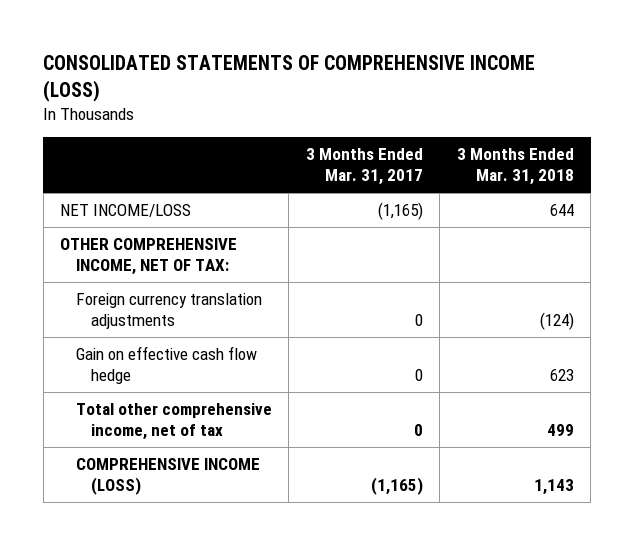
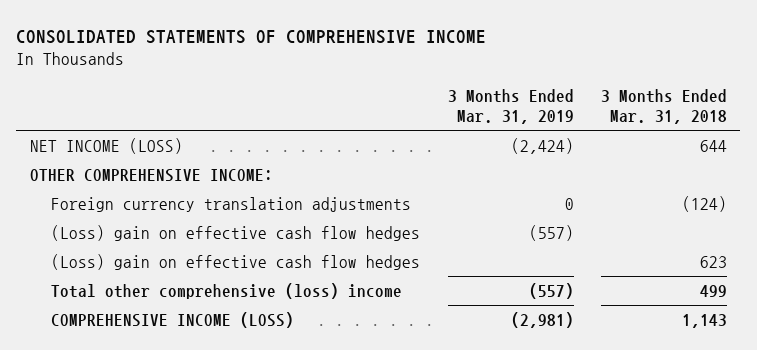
[43,54,536,102] CONSOLIDATED STATEMENTS OF COMPREHENSIVE INCOME (LOSS) -> [16,29,487,44] CONSOLIDATED STATEMENTS OF COMPREHENSIVE INCOME
[305,148,423,186] 3 Months Ended Mar. 31, 2017 -> none
none -> [447,88,574,124] 3 Months Ended Mar. 31, 2019
[60,204,192,218] NET INCOME/LOSS -> [29,137,183,154] NET INCOME (LOSS)
[60,238,238,276] OTHER COMPREHENSIVE INCOME, NET OF TAX: -> [29,168,273,182] OTHER COMPREHENSIVE INCOME:
none -> [51,224,421,241] (Loss) gain on effective cash flow hedges
[75,346,257,385] Gain on effective cash flow hedge -> [51,253,421,270] (Loss) gain on effective cash flow hedges
[75,403,272,441] Total other comprehensive income, net of tax -> [51,282,403,299] Total other comprehensive (loss) income

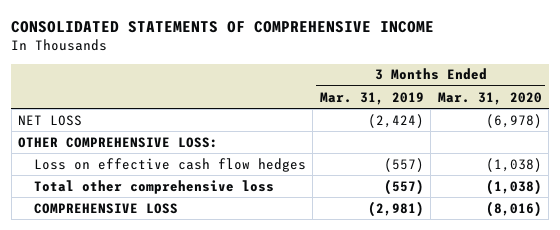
[600,88,727,124] 3 Months Ended Mar. 31, 2018 -> none
none -> [437,91,542,105] Mar. 31, 2020
[51,196,412,212] Foreign currency translation adjustments -> none
[51,253,421,270] (Loss) gain on effective cash flow hedges -> none
[29,137,183,154] NET INCOME (LOSS) -> [18,114,83,126] NET LOSS
[29,168,273,182] OTHER COMPREHENSIVE INCOME: -> [18,136,219,148] OTHER COMPREHENSIVE LOSS:
[51,224,421,241] (Loss) gain on effective cash flow hedges -> [33,157,306,172] Loss on effective cash flow hedges
[51,282,403,299] Total other comprehensive (loss) income -> [33,179,274,194] Total other comprehensive loss
[51,311,295,328] COMPREHENSIVE INCOME (LOSS) -> [33,202,178,214] COMPREHENSIVE LOSS

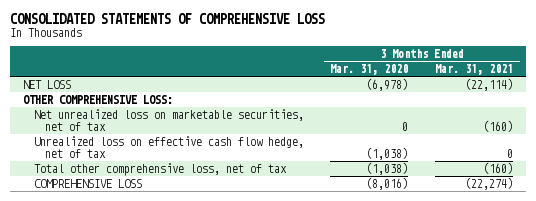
[11,21,435,34] CONSOLIDATED STATEMENTS OF COMPREHENSIVE INCOME -> [9,13,325,25] CONSOLIDATED STATEMENTS OF COMPREHENSIVE LOSS
[319,91,424,105] Mar. 31, 2019 -> none
none -> [434,64,513,76] Mar. 31, 2021
none -> [34,108,305,131] Net unrealized loss on marketable securities, net of tax
[33,157,306,172] Loss on effective cash flow hedges -> [34,135,305,158] Unrealized loss on effective cash flow hedge, net of tax
[33,179,274,194] Total other comprehensive loss -> [34,162,288,176] Total other comprehensive loss, net of tax

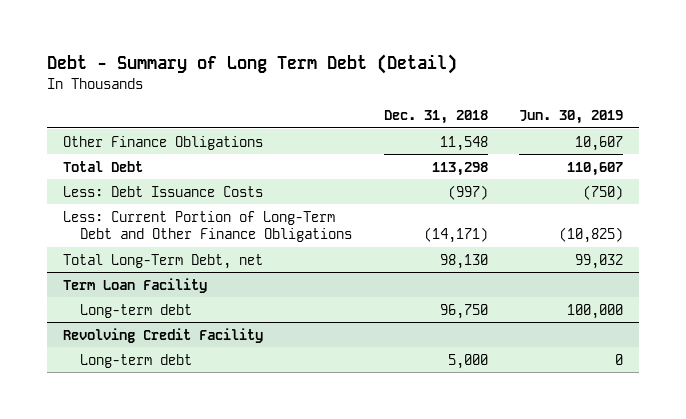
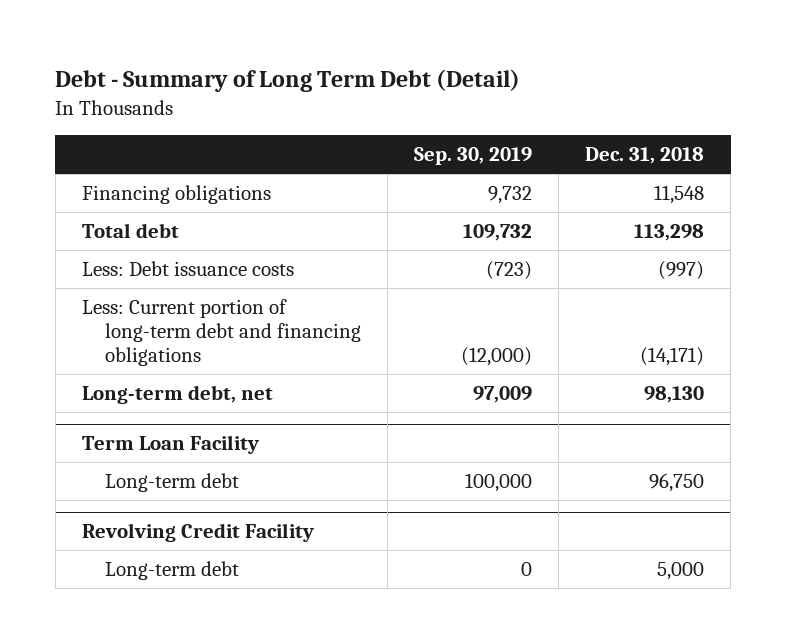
[519,110,624,125] Jun. 30, 2019 -> none
none -> [414,147,533,166] Sep. 30, 2019
[63,135,264,150] Other Finance Obligations -> [81,184,271,204] Financing obligations
[63,160,144,172] Total Debt -> [81,222,179,238] Total debt
[63,185,264,197] Less: Debt Issuance Costs -> [81,260,294,276] Less: Debt issuance costs
[63,210,353,243] Less: Current Portion of Long-Term Debt and Other Finance Obligations -> [81,298,362,367] Less: Current portion of long-term debt and financing obligations
[63,253,264,269] Total Long-Term Debt, net -> [81,384,273,404] Long-term debt, net

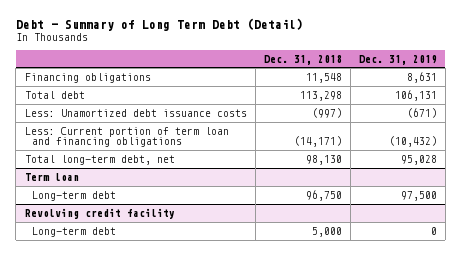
[414,147,533,166] Sep. 30, 2019 -> none
none -> [358,54,437,65] Dec. 31, 2019
[81,260,294,276] Less: Debt issuance costs -> [24,108,247,117] Less: Unamortized debt issuance costs
[81,298,362,367] Less: Current portion of long-term debt and financing obligations -> [24,126,229,148] Less: Current portion of term loan and financing obligations
[81,384,273,404] Long-term debt, net -> [24,154,175,165] Total long-term debt, net
[81,434,259,454] Term Loan Facility -> [24,172,79,181] Term loan
[81,522,314,542] Revolving Credit Facility -> [24,207,175,219] Revolving credit facility

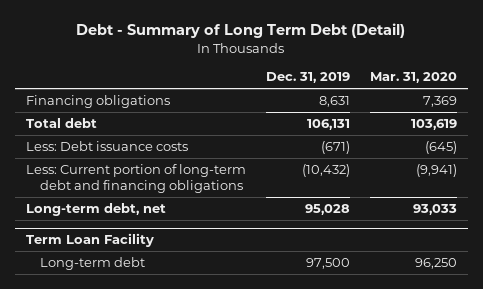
[263,54,342,65] Dec. 31, 2018 -> none
none -> [370,72,458,84] Mar. 31, 2020
[24,108,247,117] Less: Unamortized debt issuance costs -> [25,140,188,151] Less: Debt issuance costs
[24,126,229,148] Less: Current portion of term loan and financing obligations -> [25,163,246,193] Less: Current portion of long-term debt and financing obligations
[24,154,175,165] Total long-term debt, net -> [25,202,166,216] Long-term debt, net
[24,172,79,181] Term loan -> [25,232,154,247] Term Loan Facility
[24,207,175,219] Revolving credit facility -> none
[31,226,116,237] Long-term debt -> none

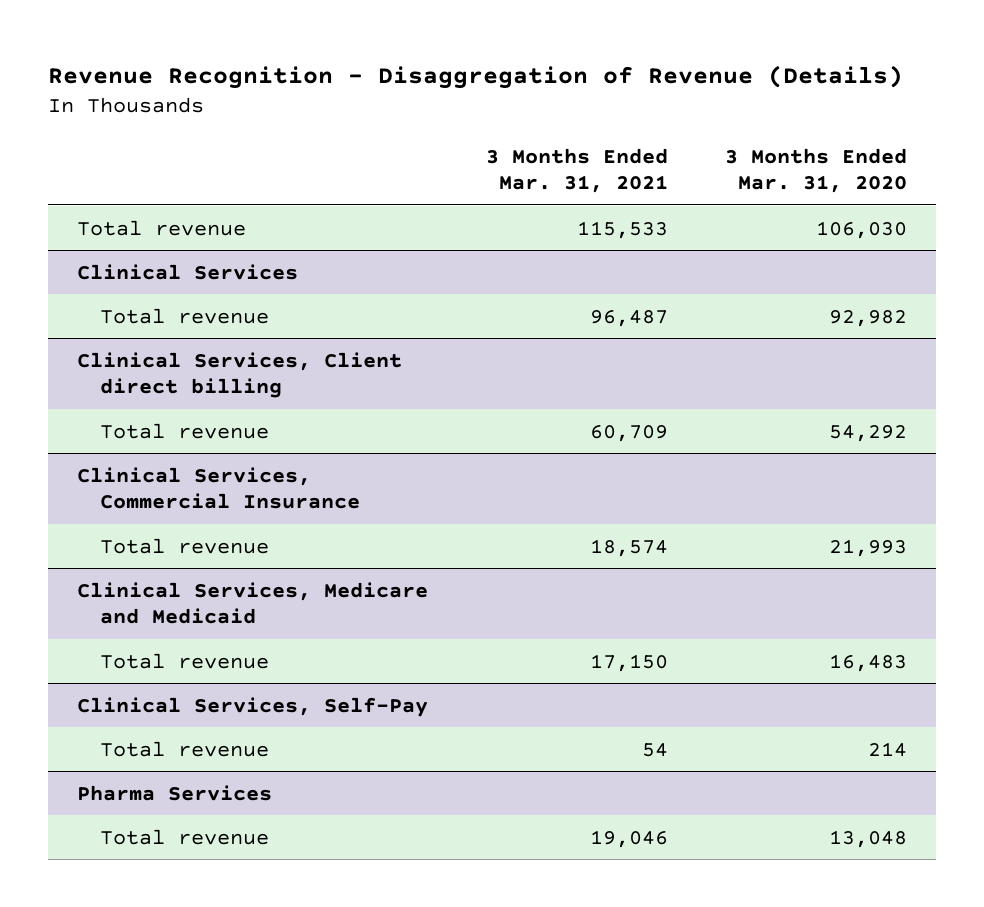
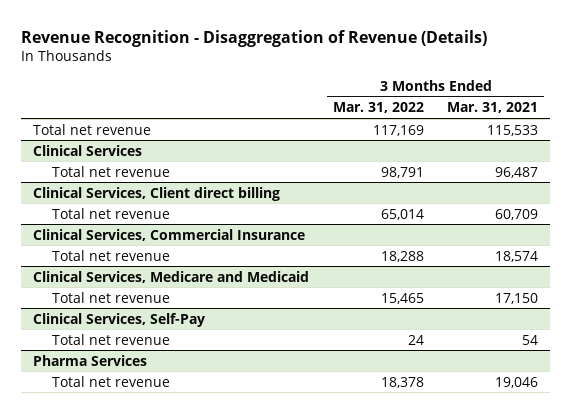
[725,147,908,194] 3 Months Ended Mar. 31, 2020 -> none
none -> [332,102,424,114] Mar. 31, 2022
[77,219,247,236] Total revenue -> [33,123,152,135] Total net revenue
[99,307,269,324] Total revenue -> [52,165,171,177] Total net revenue
[99,422,269,439] Total revenue -> [52,207,171,219] Total net revenue
[99,537,269,554] Total revenue -> [52,249,171,261] Total net revenue
[99,652,269,669] Total revenue -> [52,291,171,303] Total net revenue
[99,740,269,757] Total revenue -> [52,333,171,345] Total net revenue
[99,828,269,845] Total revenue -> [52,375,171,387] Total net revenue

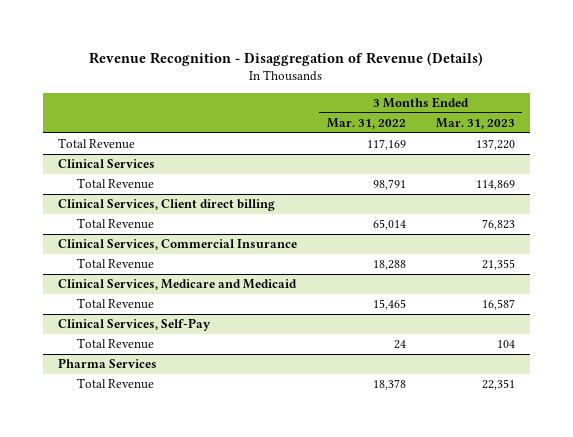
[447,102,539,114] Mar. 31, 2021 -> none
none -> [435,117,515,129] Mar. 31, 2023
[33,123,152,135] Total net revenue -> [57,138,135,150] Total Revenue
[52,165,171,177] Total net revenue -> [77,178,155,190] Total Revenue
[52,207,171,219] Total net revenue -> [77,218,155,230] Total Revenue
[52,249,171,261] Total net revenue -> [77,258,155,270] Total Revenue
[52,291,171,303] Total net revenue -> [77,298,155,310] Total Revenue
[52,333,171,345] Total net revenue -> [77,338,155,350] Total Revenue
[52,375,171,387] Total net revenue -> [77,378,155,390] Total Revenue

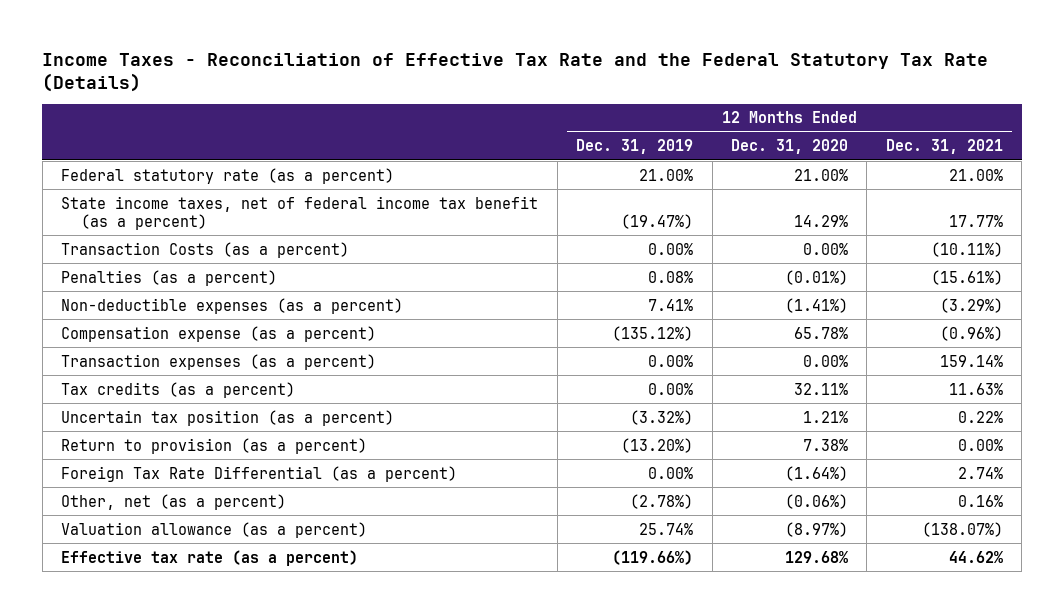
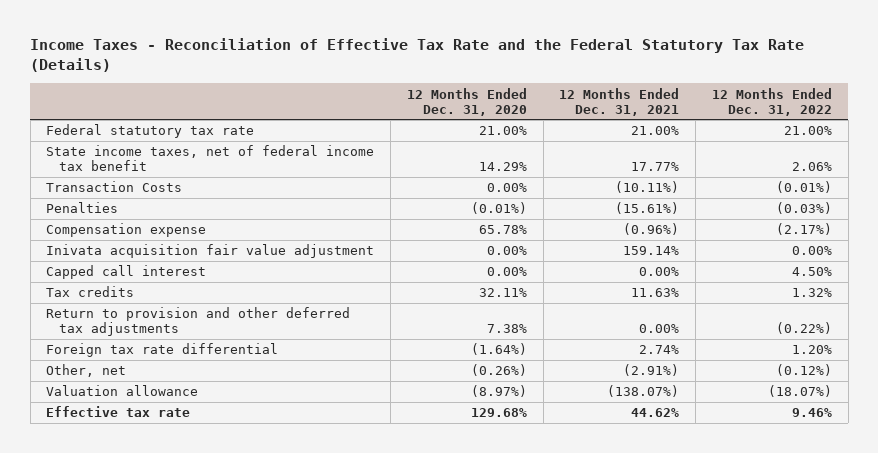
[576,139,694,155] Dec. 31, 2019 -> none
none -> [711,87,832,116] 12 Months Ended Dec. 31, 2022
[61,297,404,314] Non-deductible expenses (as a percent) -> none
[61,409,395,426] Uncertain tax position (as a percent) -> none
[61,167,395,184] Federal statutory rate (as a percent) -> [46,124,255,139] Federal statutory tax rate
[61,195,539,230] State income taxes, net of federal income tax benefit (as a percent) -> [46,145,375,172] State income taxes, net of federal income tax benefit
[61,241,350,258] Transaction Costs (as a percent) -> [46,181,183,193] Transaction Costs
[61,269,278,286] Penalties (as a percent) -> [46,202,119,214] Penalties
[61,325,377,342] Compensation expense (as a percent) -> [46,223,207,238] Compensation expense
[61,353,377,370] Transaction expenses (as a percent) -> [46,244,375,259] Inivata acquisition fair value adjustment
none -> [46,265,207,280] Capped call interest
[61,381,296,398] Tax credits (as a percent) -> [46,286,135,298] Tax credits
[61,437,368,454] Return to provision (as a percent) -> [46,307,351,337] Return to provision and other deferred tax adjustments
[61,465,458,482] Foreign Tax Rate Differential (as a percent) -> [46,343,279,358] Foreign tax rate differential
[61,493,287,510] Other, net (as a percent) -> [46,364,127,378] Other, net
[785,493,849,509] (0.06%) -> [470,364,527,377] (0.26%)
[957,494,1003,507] 0.16% -> [623,364,680,377] (2.91%)
[61,521,368,538] Valuation allowance (as a percent) -> [46,385,199,397] Valuation allowance
[61,549,359,566] Effective tax rate (as a percent) -> [46,406,191,418] Effective tax rate

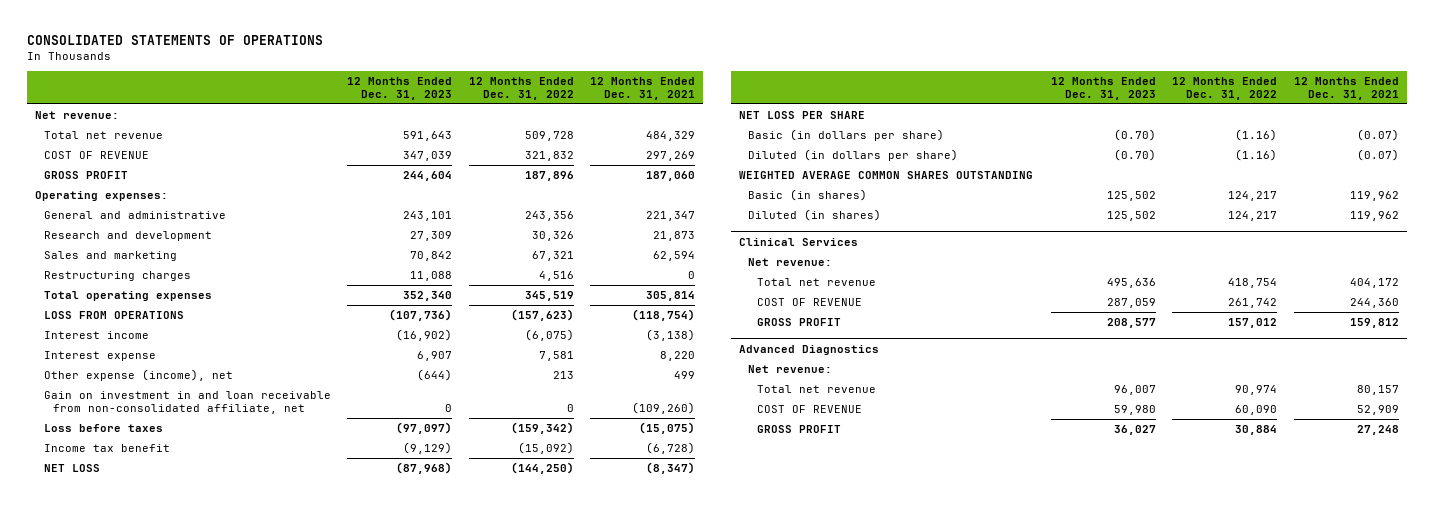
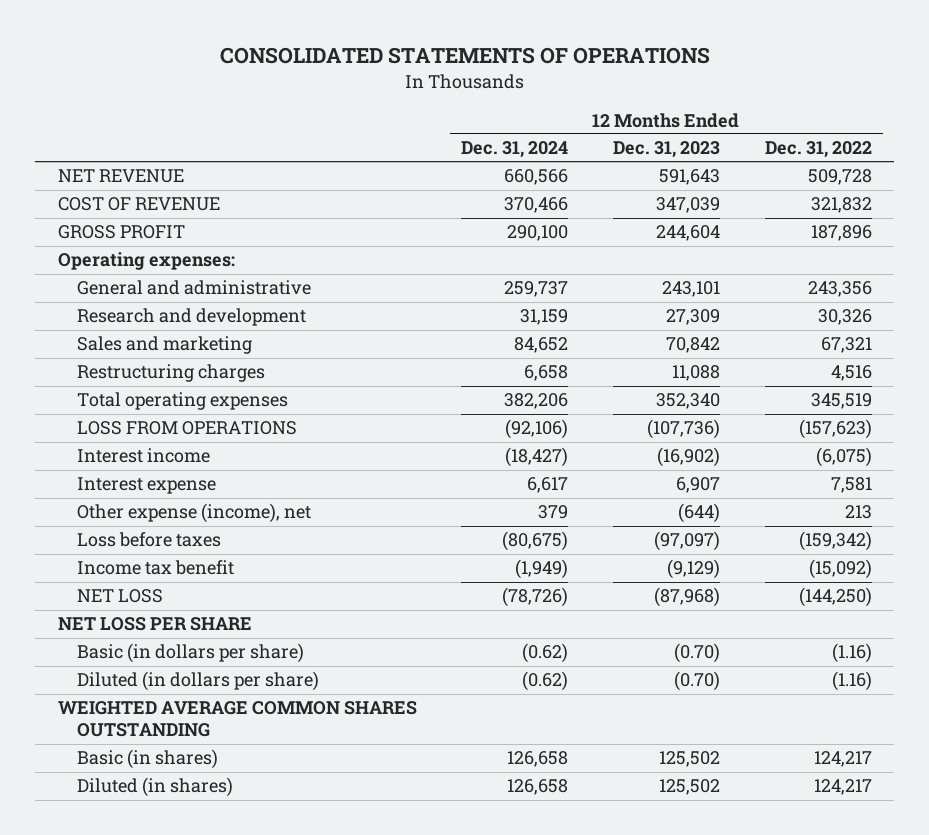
[589,76,695,100] 12 Months Ended Dec. 31, 2021 -> none
none -> [461,141,569,159] Dec. 31, 2024
[35,111,120,120] Net revenue: -> none
[44,131,164,140] Total net revenue -> [57,169,184,184] NET REVENUE
[44,391,332,415] Gain on investment in and loan receivable from non-consolidated affiliate, net -> none
[739,237,859,246] Clinical Services -> none
[747,258,832,267] Net revenue: -> none
[756,278,876,287] Total net revenue -> none
[756,298,862,307] COST OF REVENUE -> none
[756,318,841,327] GROSS PROFIT -> none
[739,344,880,355] Advanced Diagnostics -> none
[747,365,832,374] Net revenue: -> none
[756,385,876,394] Total net revenue -> none
[756,405,862,414] COST OF REVENUE -> none
[756,425,841,434] GROSS PROFIT -> none

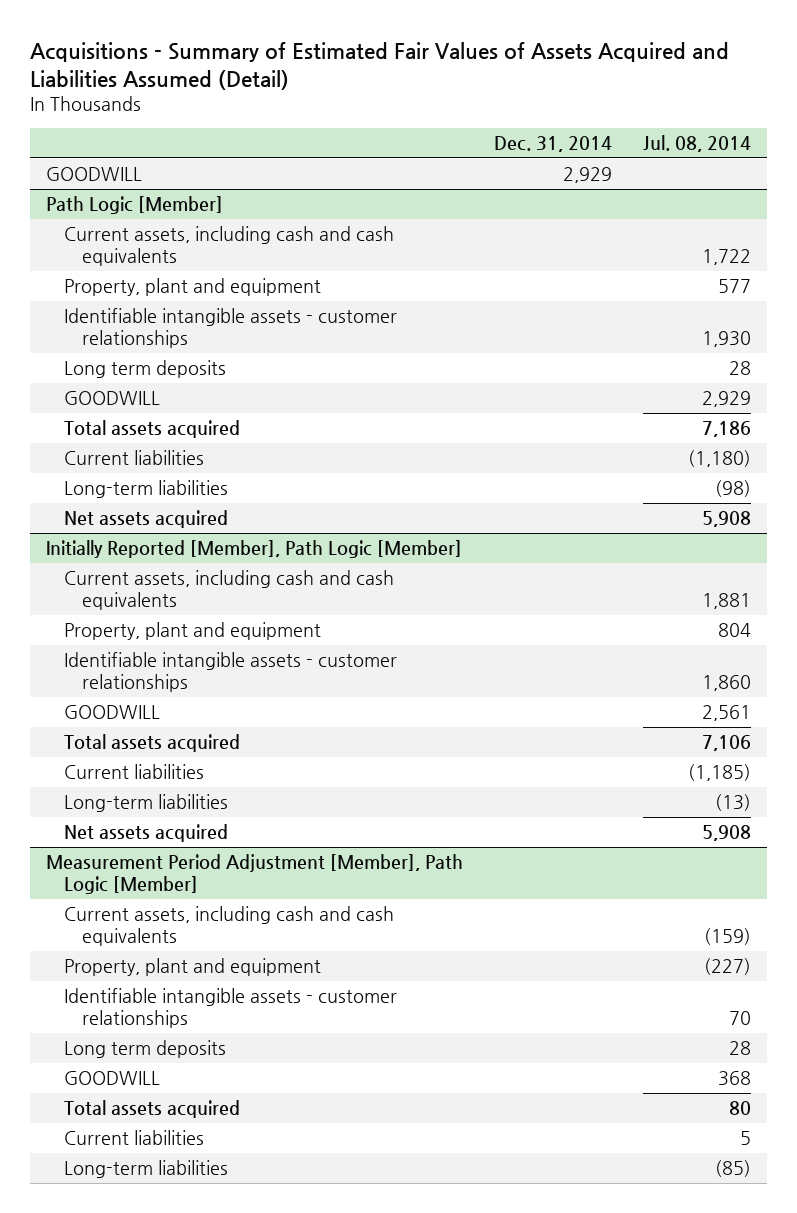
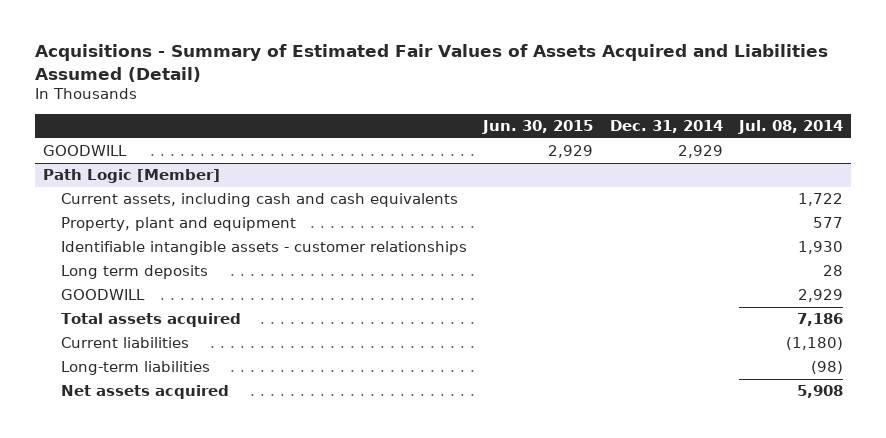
none -> [482,120,594,135] Jun. 30, 2015
[45,540,462,559] Initially Reported [Member], Path Logic [Member] -> none
[64,570,395,611] Current assets, including cash and cash equivalents -> none
[64,622,322,641] Property, plant and equipment -> none
[64,652,398,693] Identifiable intangible assets - customer relationships -> none
[64,705,161,720] GOODWILL -> none
[64,734,241,753] Total assets acquired -> none
[64,764,205,780] Current liabilities -> none
[64,794,229,813] Long-term liabilities -> none
[64,824,229,843] Net assets acquired -> none
[45,854,463,895] Measurement Period Adjustment [Member], Path Logic [Member] -> none
[64,906,395,947] Current assets, including cash and cash equivalents -> none
[64,958,322,977] Property, plant and equipment -> none
[64,988,398,1029] Identifiable intangible assets - customer relationships -> none
[64,1040,227,1059] Long term deposits -> none
[64,1071,161,1086] GOODWILL -> none
[64,1100,241,1119] Total assets acquired -> none
[64,1130,205,1146] Current liabilities -> none
[64,1160,229,1179] Long-term liabilities -> none

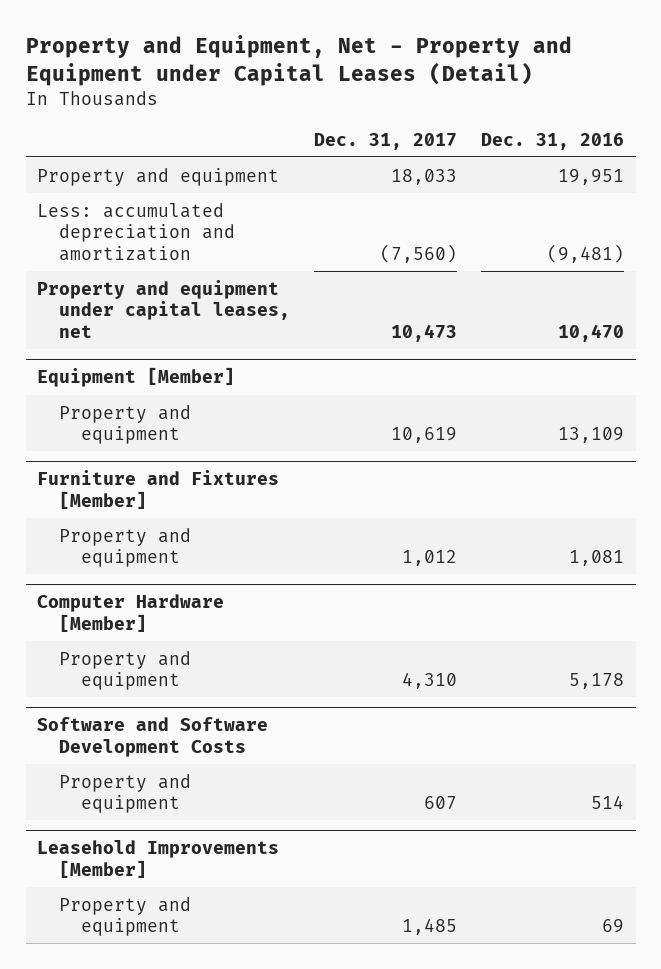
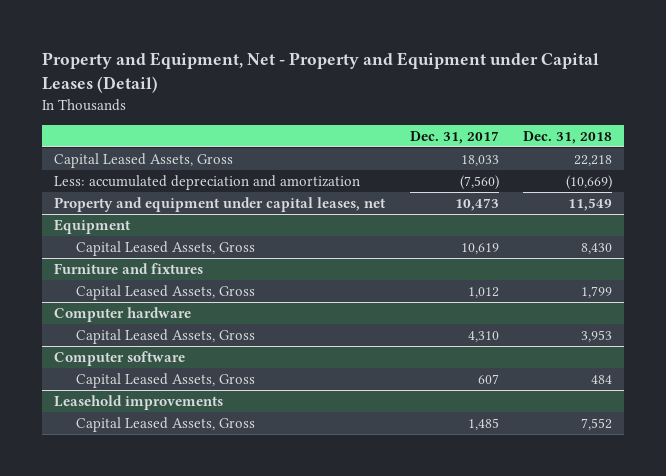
[480,132,624,150] Dec. 31, 2016 -> none
none -> [523,130,613,144] Dec. 31, 2018
[37,167,280,186] Property and equipment -> [54,152,234,168] Capital Leased Assets, Gross
[37,367,236,388] Equipment [Member] -> [54,218,132,234] Equipment
[59,404,192,445] Property and equipment -> [76,240,256,256] Capital Leased Assets, Gross
[37,470,280,510] Furniture and Fixtures [Member] -> [54,262,204,274] Furniture and fixtures
[59,527,192,568] Property and equipment -> [76,284,256,300] Capital Leased Assets, Gross
[37,594,225,633] Computer Hardware [Member] -> [54,306,192,322] Computer hardware
[59,650,192,691] Property and equipment -> [76,328,256,344] Capital Leased Assets, Gross
[37,717,269,758] Software and Software Development Costs -> [54,350,186,366] Computer software
[59,773,192,814] Property and equipment -> [76,372,256,388] Capital Leased Assets, Gross
[37,840,280,879] Leasehold Improvements [Member] -> [54,394,224,410] Leasehold improvements
[59,896,192,937] Property and equipment -> [76,416,256,432] Capital Leased Assets, Gross

